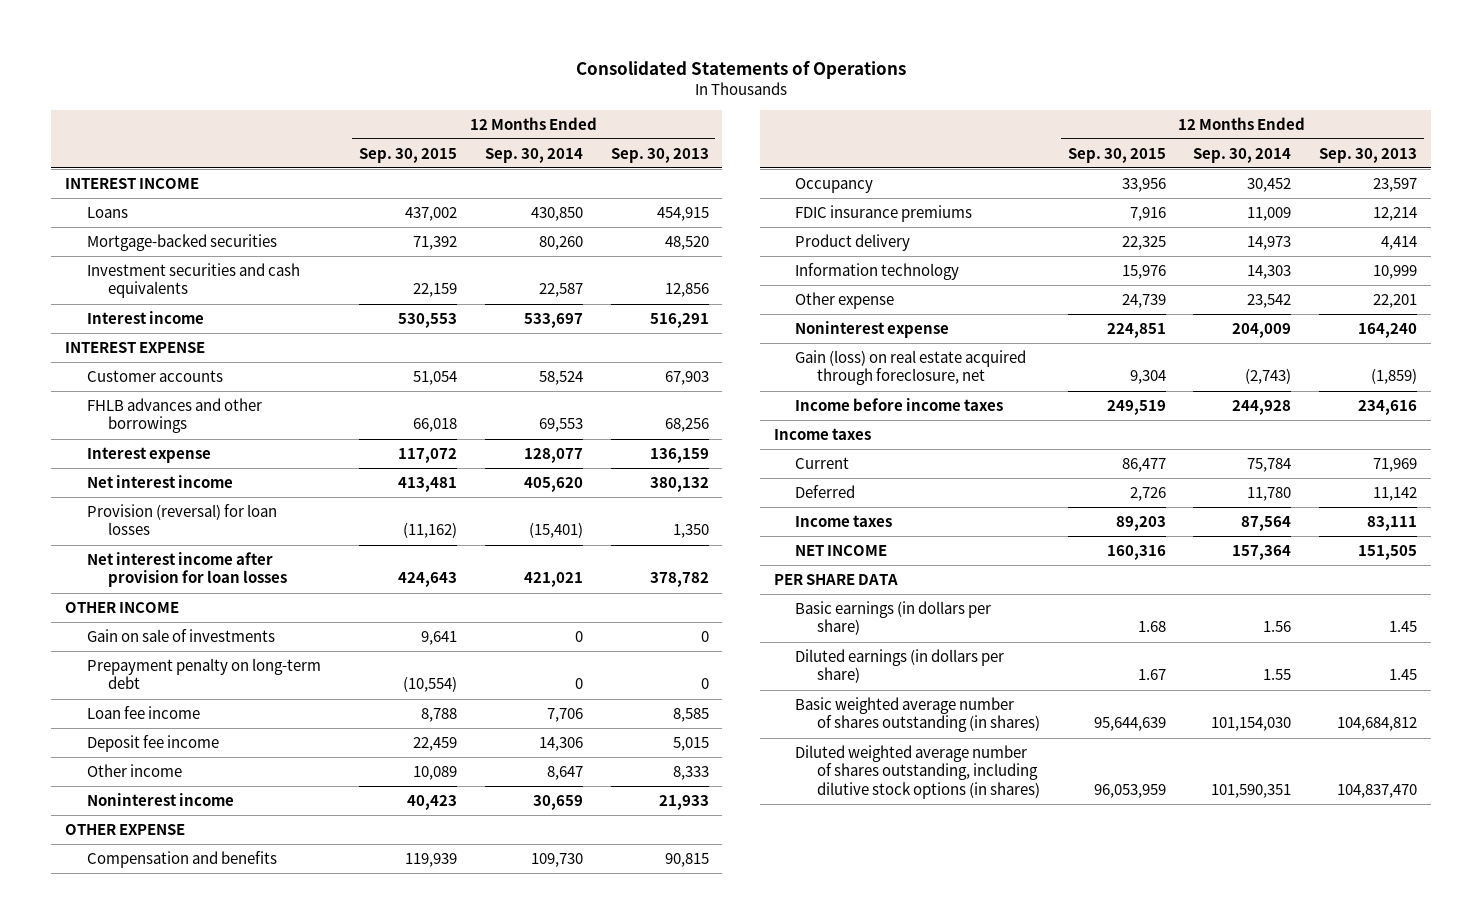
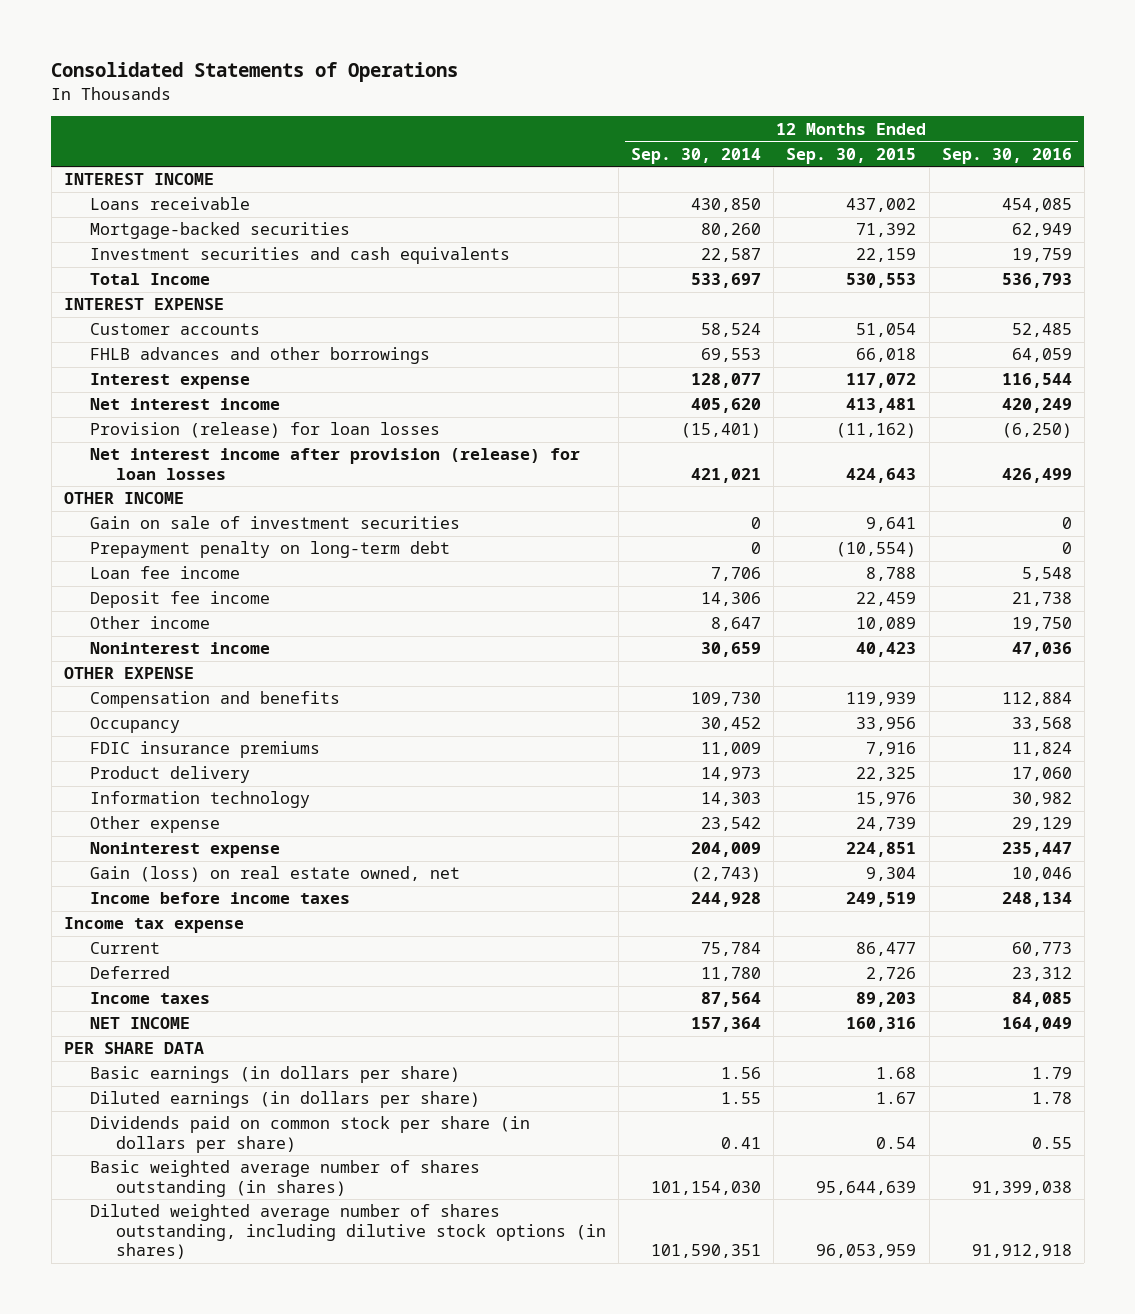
[610,147,709,163] Sep. 30, 2013 -> none
none -> [941,147,1072,164] Sep. 30, 2016
[86,207,128,219] Loans -> [89,197,250,211] Loans receivable
[86,311,204,325] Interest income -> [89,273,210,286] Total Income
[86,504,277,536] Provision (reversal) for loan losses -> [89,422,440,439] Provision (release) for loan losses
[86,552,288,588] Net interest income after provision for loan losses -> [89,448,580,480] Net interest income after provision (release) for loan losses
[86,629,275,643] Gain on sale of investments -> [89,516,460,530] Gain on sale of investment securities
[795,350,1027,386] Gain (loss) on real estate acquired through foreclosure, net -> [89,866,460,883] Gain (loss) on real estate owned, net
[773,428,871,441] Income taxes -> [63,917,244,934] Income tax expense
none -> [89,1116,530,1153] Dividends paid on common stock per share (in dollars per share)

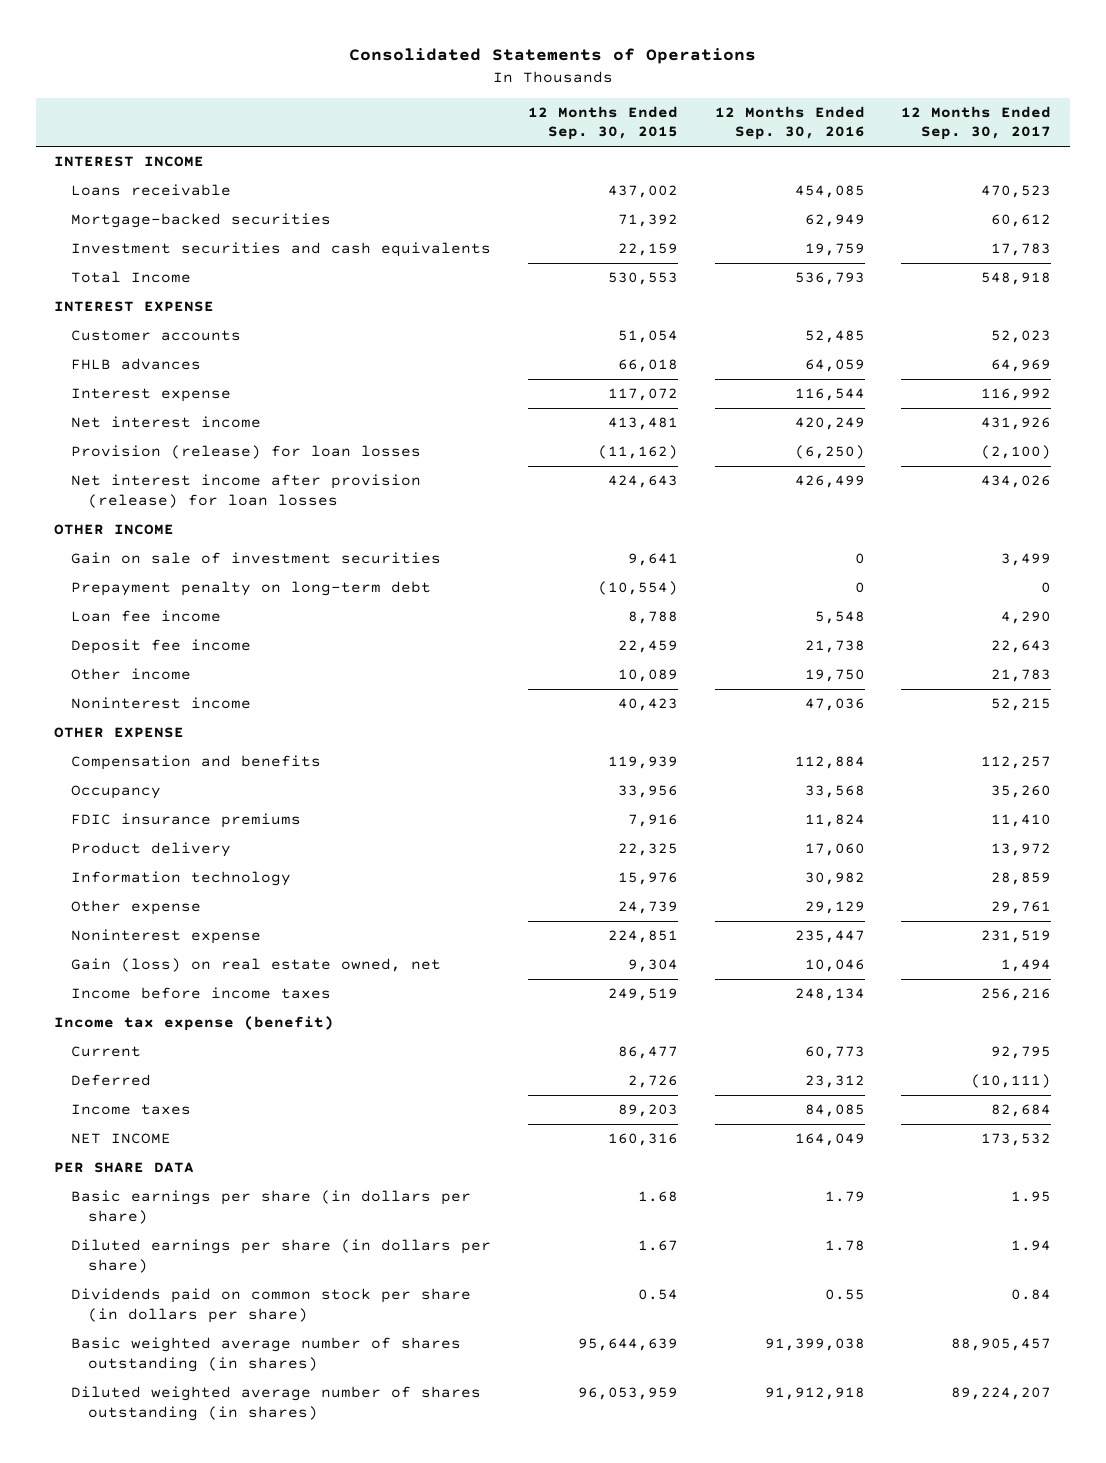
[631,147,762,164] Sep. 30, 2014 -> none
none -> [901,105,1052,141] 12 Months Ended Sep. 30, 2017
[89,347,430,365] FHLB advances and other borrowings -> [71,357,202,370] FHLB advances
[63,917,244,934] Income tax expense -> [54,1015,335,1031] Income tax expense (benefit)
[89,1066,460,1084] Basic earnings (in dollars per share) -> [71,1189,472,1224] Basic earnings per share (in dollars per share)
[89,1091,480,1109] Diluted earnings (in dollars per share) -> [71,1238,492,1273] Diluted earnings per share (in dollars per share)
[89,1204,606,1260] Diluted weighted average number of shares outstanding, including dilutive stock options (in shares) -> [71,1385,482,1421] Diluted weighted average number of shares outstanding (in shares)

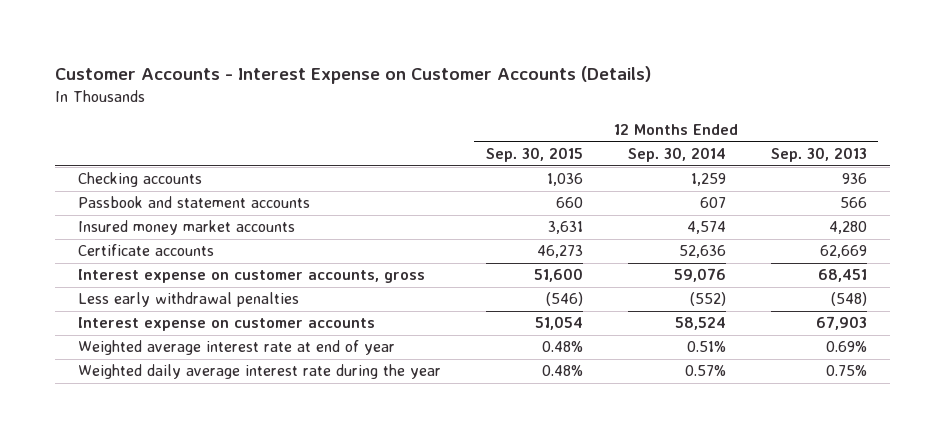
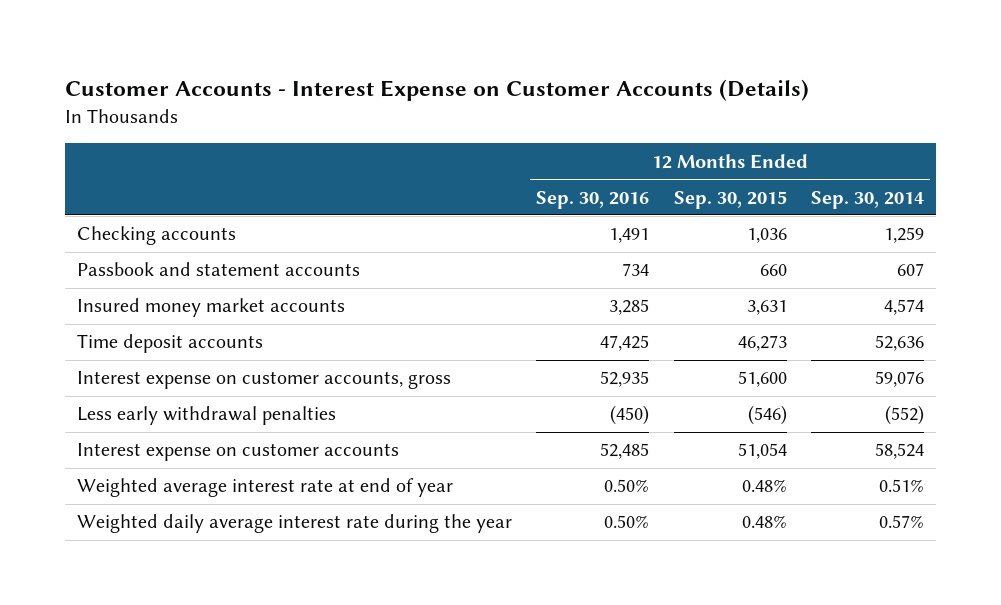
[771,147,868,163] Sep. 30, 2013 -> none
none -> [536,190,650,209] Sep. 30, 2016
[77,244,214,257] Certificate accounts -> [77,334,264,354] Time deposit accounts

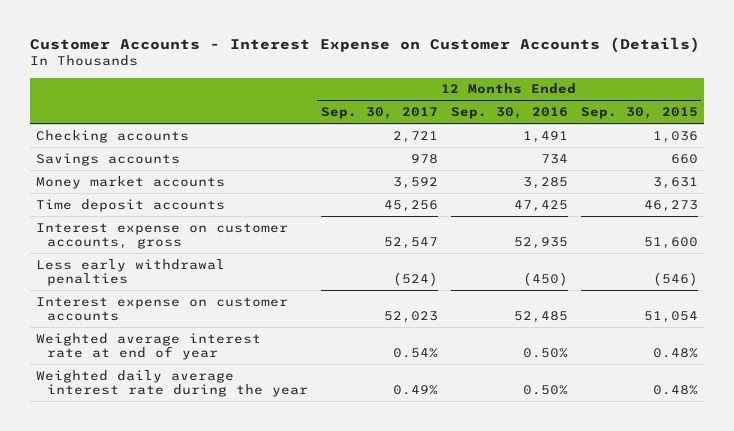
[810,190,924,209] Sep. 30, 2014 -> none
none -> [320,107,438,120] Sep. 30, 2017
[77,262,361,277] Passbook and statement accounts -> [36,152,181,166] Savings accounts
[77,298,346,318] Insured money market accounts -> [36,175,226,189] Money market accounts

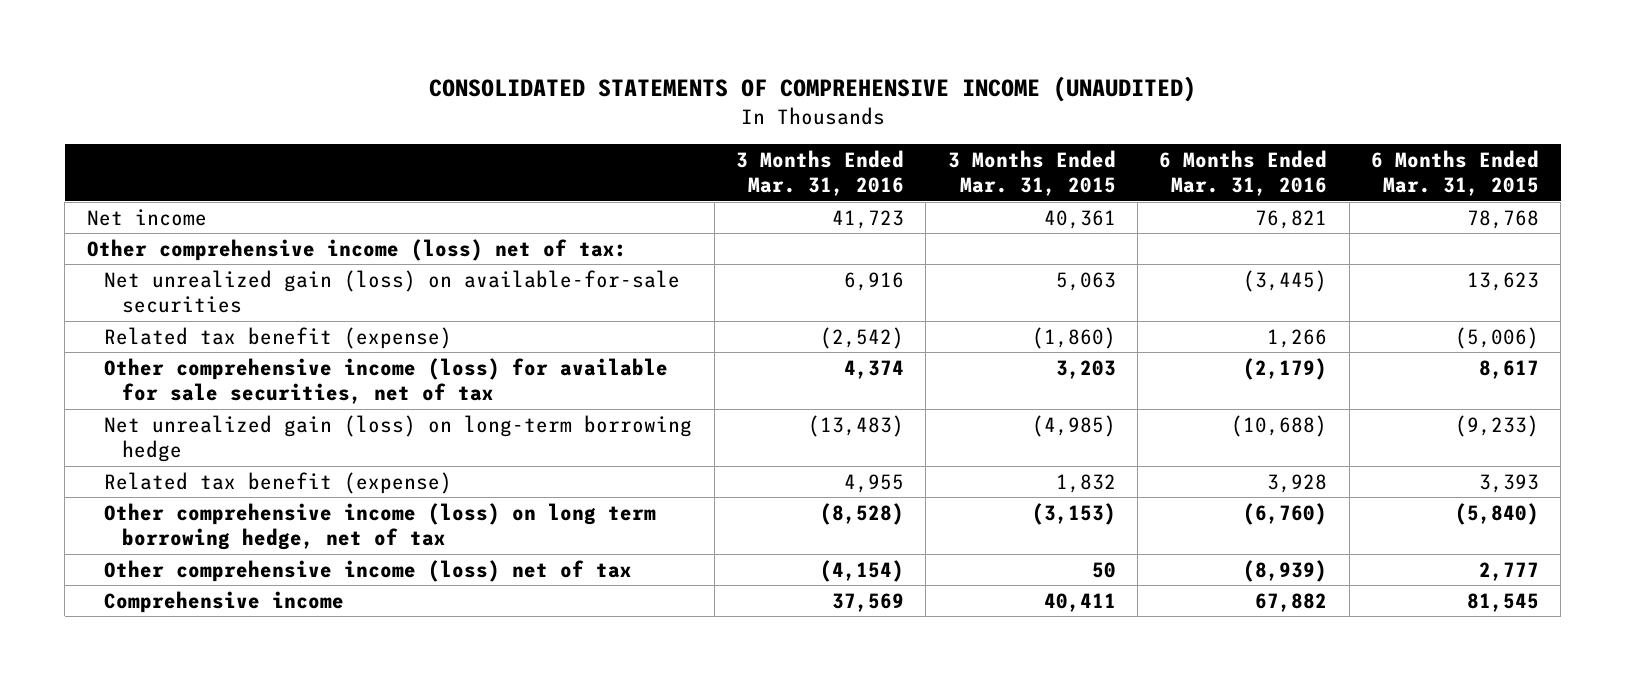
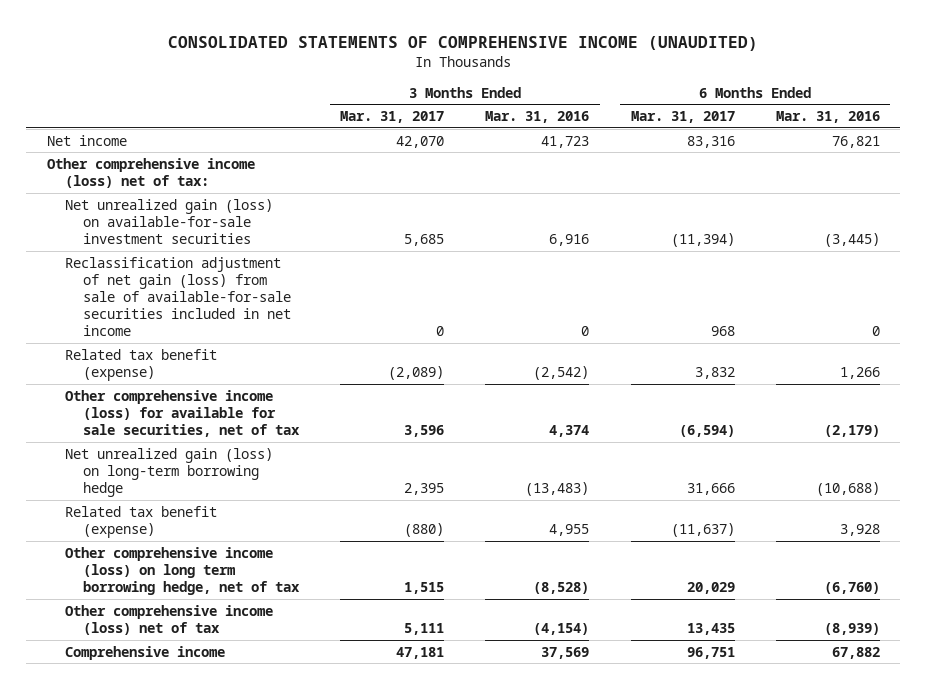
[947,149,1116,197] 3 Months Ended Mar. 31, 2015 -> none
[1371,149,1540,197] 6 Months Ended Mar. 31, 2015 -> none
none -> [340,111,445,124] Mar. 31, 2017
none -> [630,111,735,124] Mar. 31, 2017
[104,269,681,314] Net unrealized gain (loss) on available-for-sale securities -> [64,198,273,244] Net unrealized gain (loss) on available-for-sale investment securities
none -> [64,256,291,337] Reclassification adjustment of net gain (loss) from sale of available-for-sale securities included in net income

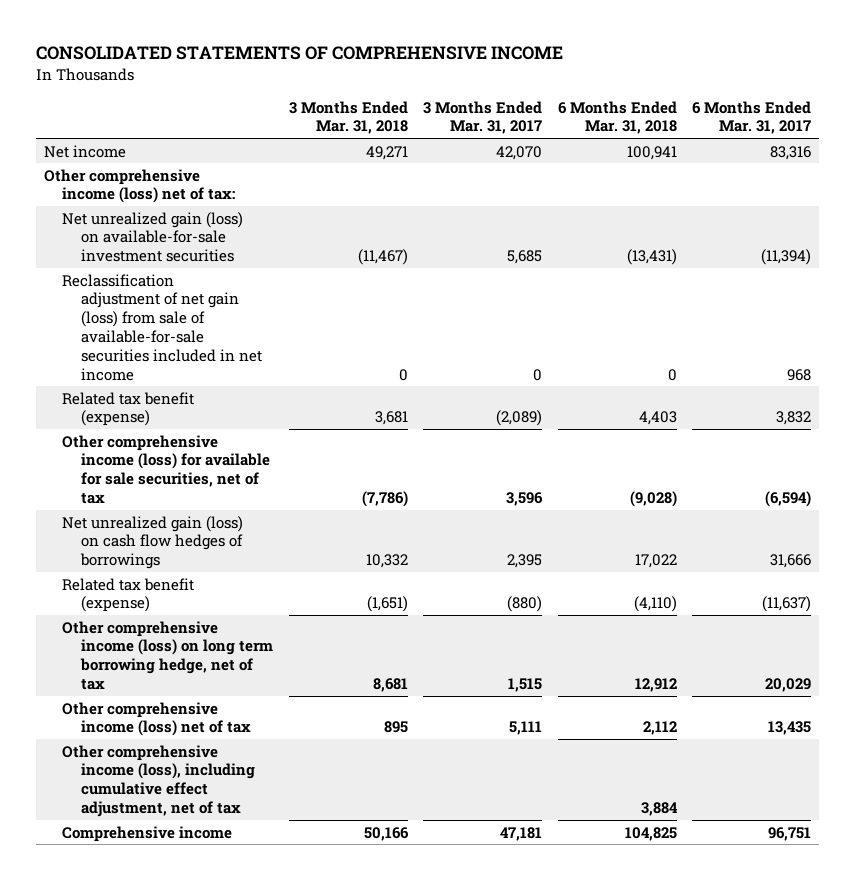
[168,35,759,51] CONSOLIDATED STATEMENTS OF COMPREHENSIVE INCOME (UNAUDITED) -> [35,46,563,61] CONSOLIDATED STATEMENTS OF COMPREHENSIVE INCOME
[485,111,590,124] Mar. 31, 2016 -> none
[775,111,880,124] Mar. 31, 2016 -> none
none -> [288,100,408,135] 3 Months Ended Mar. 31, 2018
none -> [557,100,677,135] 6 Months Ended Mar. 31, 2018
[64,447,273,497] Net unrealized gain (loss) on long-term borrowing hedge -> [62,515,244,570] Net unrealized gain (loss) on cash flow hedges of borrowings
none -> [62,744,256,817] Other comprehensive income (loss), including cumulative effect adjustment, net of tax

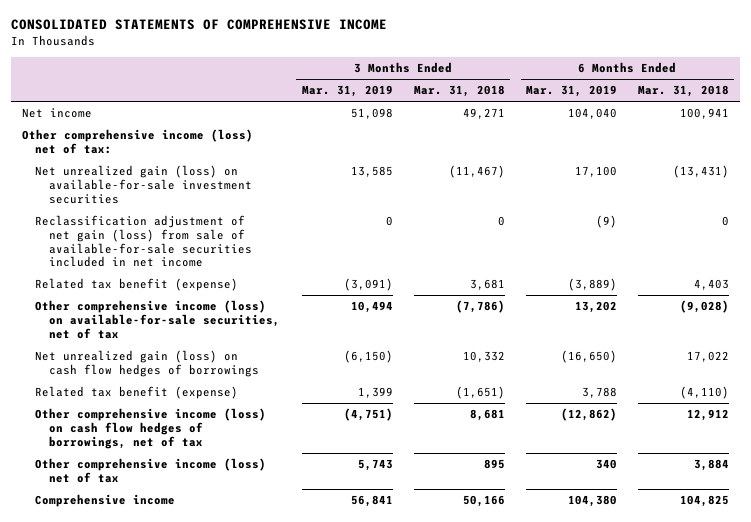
[423,100,543,135] 3 Months Ended Mar. 31, 2017 -> none
[692,100,812,135] 6 Months Ended Mar. 31, 2017 -> none
none -> [301,85,393,98] Mar. 31, 2019
none -> [525,85,617,98] Mar. 31, 2019
[62,434,271,504] Other comprehensive income (loss) for available for sale securities, net of tax -> [35,300,281,339] Other comprehensive income (loss) on available-for-sale securities, net of tax
[62,744,256,817] Other comprehensive income (loss), including cumulative effect adjustment, net of tax -> none
[62,620,274,690] Other comprehensive income (loss) on long term borrowing hedge, net of tax -> [35,408,267,449] Other comprehensive income (loss) on cash flow hedges of borrowings, net of tax
[642,721,677,736] 2,112 -> [694,459,730,472] 3,884

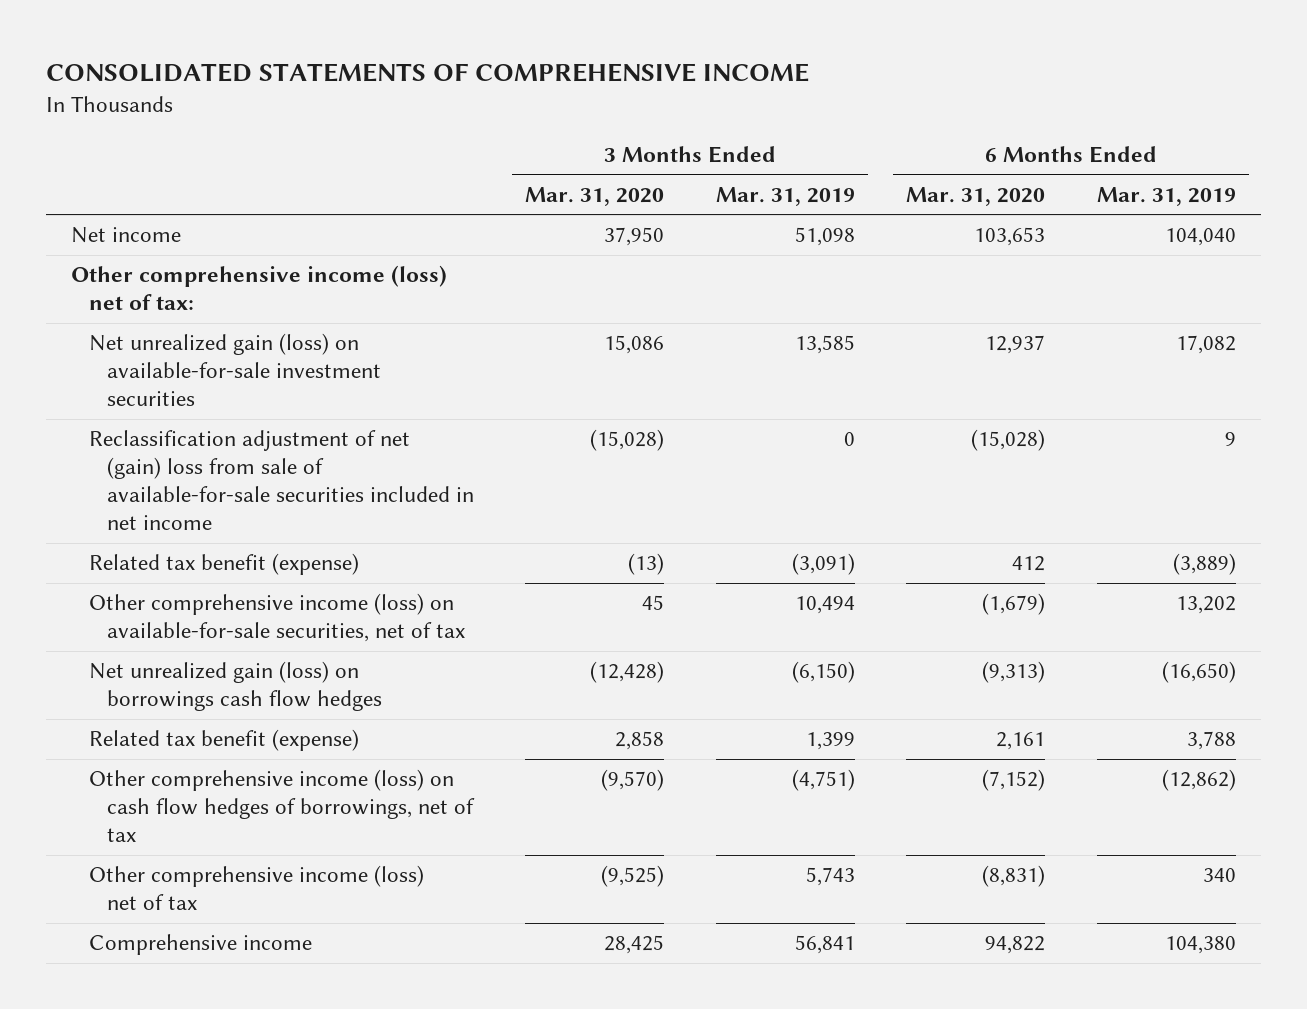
[413,85,505,98] Mar. 31, 2018 -> none
[638,85,730,98] Mar. 31, 2018 -> none
none -> [525,186,665,206] Mar. 31, 2020
none -> [906,186,1046,206] Mar. 31, 2020
[574,166,617,178] 17,100 -> [1175,335,1236,355] 17,082
[35,215,253,268] Reclassification adjustment of net gain (loss) from sale of available-for-sale securities included in net income -> [89,430,474,531] Reclassification adjustment of net (gain) loss from sale of available-for-sale securities included in net income
[595,215,617,229] (9) -> [1224,432,1236,447] 9
[35,350,260,377] Net unrealized gain (loss) on cash flow hedges of borrowings -> [89,661,382,712] Net unrealized gain (loss) on borrowings cash flow hedges

